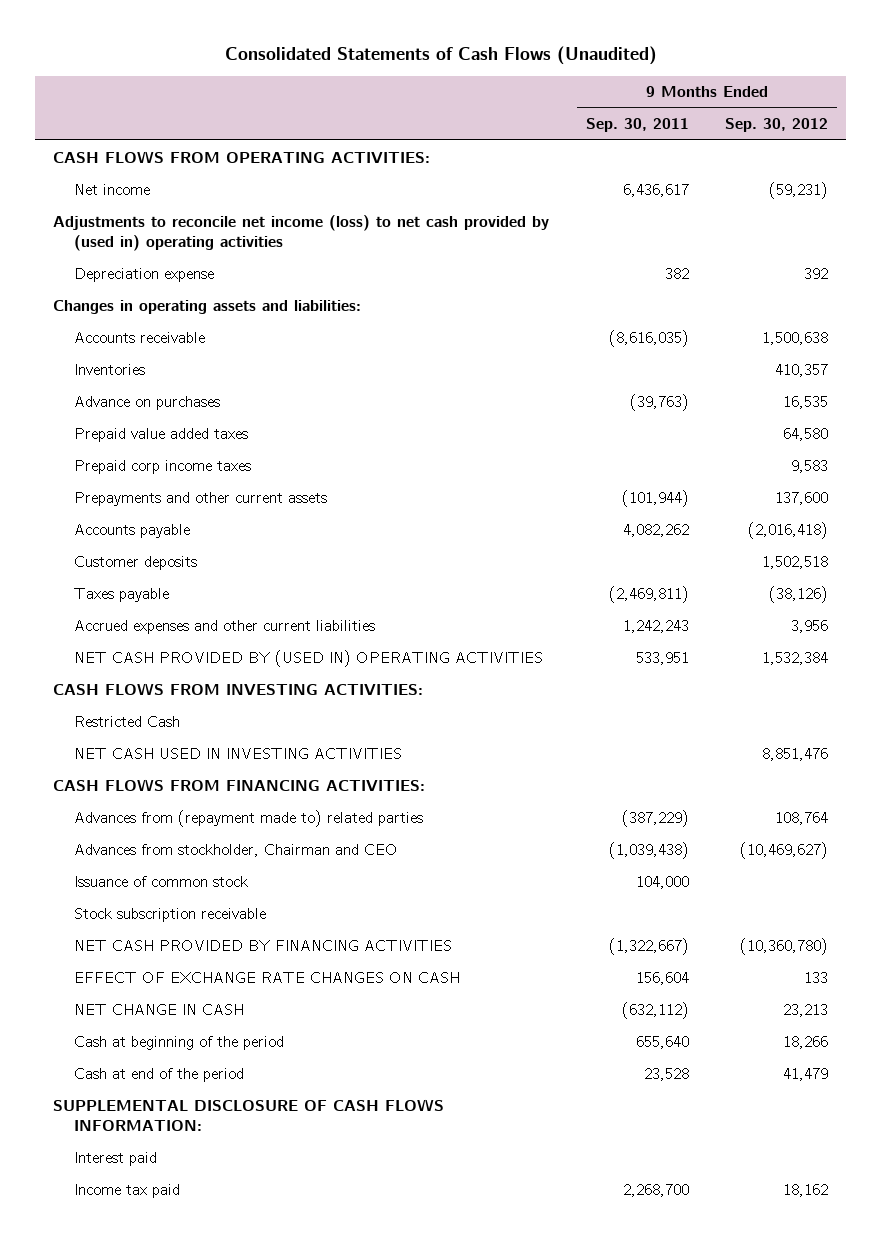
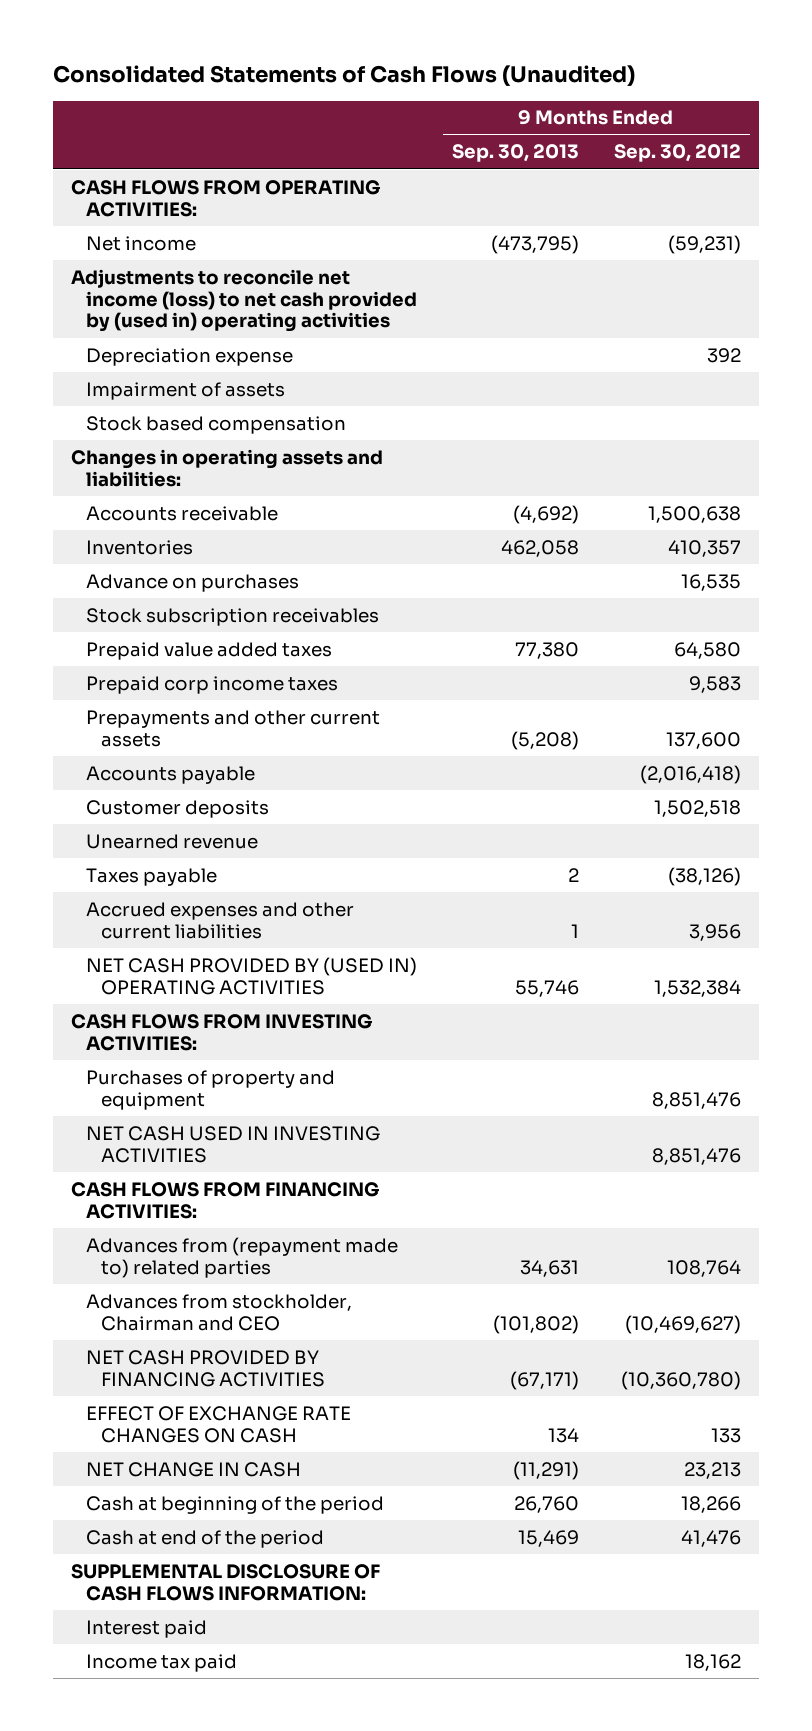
[585,118,689,133] Sep. 30, 2011 -> none
none -> [451,144,579,163] Sep. 30, 2013
none -> [85,381,285,400] Impairment of assets
none -> [85,415,346,434] Stock based compensation
none -> [85,607,379,626] Stock subscription receivables
none -> [85,833,258,849] Unearned revenue
[74,715,181,727] Restricted Cash -> none
none -> [85,1069,335,1110] Purchases of property and equipment
[74,875,249,887] Issuance of common stock -> none
[74,907,267,922] Stock subscription receivable -> none
[783,1067,829,1081] 41,479 -> [680,1529,741,1547] 41,476

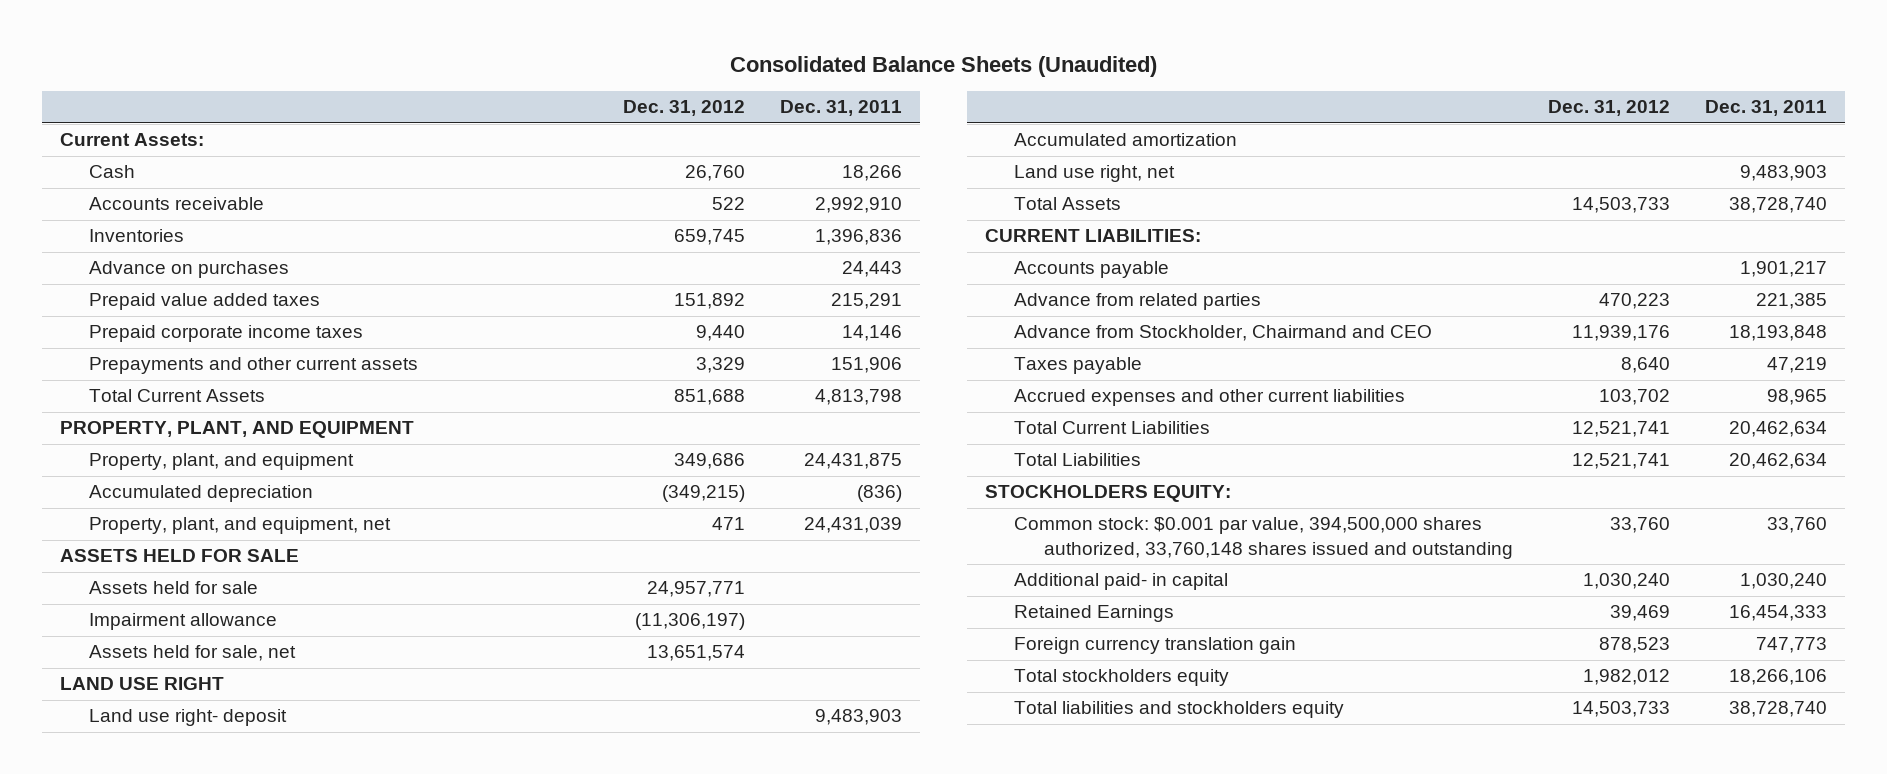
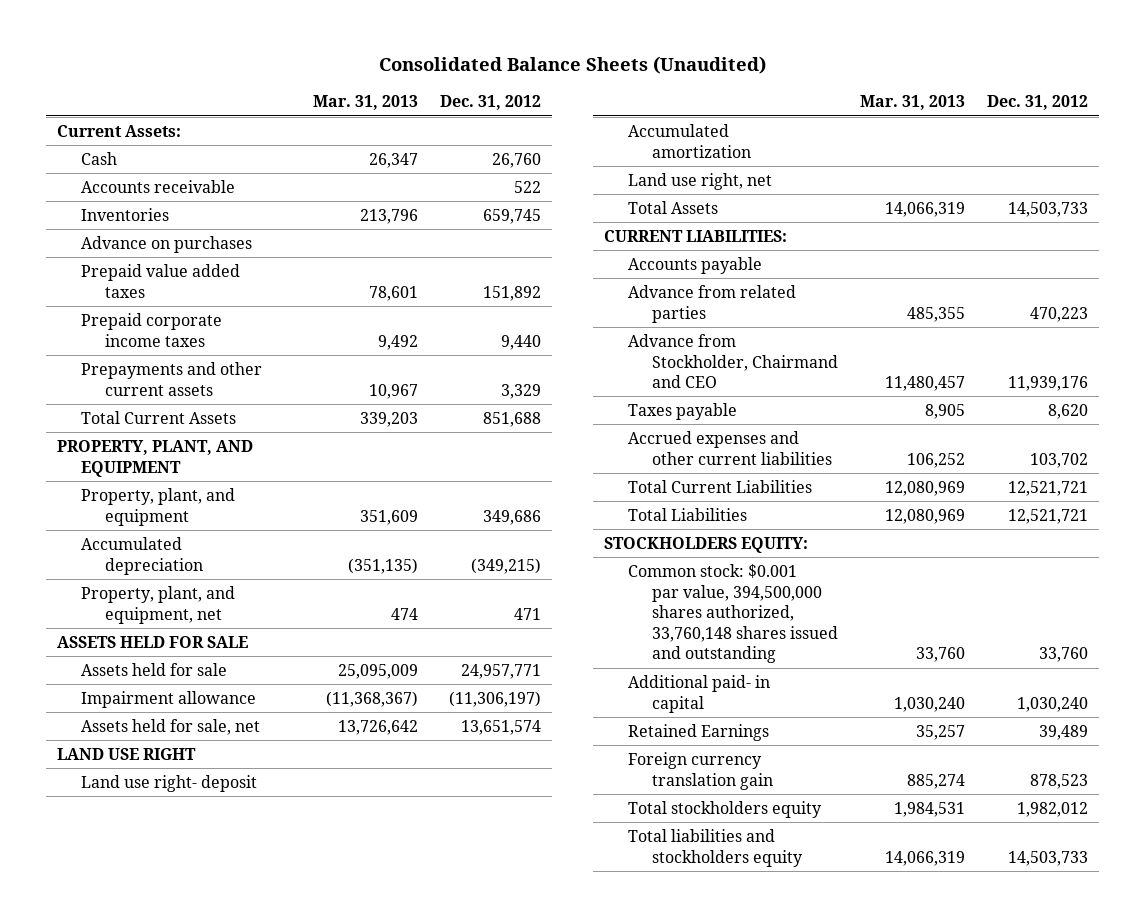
[780,100,903,117] Dec. 31, 2011 -> none
none -> [313,95,419,111] Mar. 31, 2013
[1621,357,1671,374] 8,640 -> [1048,404,1089,420] 8,620
[1572,421,1671,438] 12,521,741 -> [1008,481,1089,497] 12,521,721
[1572,453,1671,470] 12,521,741 -> [1008,509,1089,525] 12,521,721
[1610,605,1671,622] 39,469 -> [1039,725,1089,741] 39,489

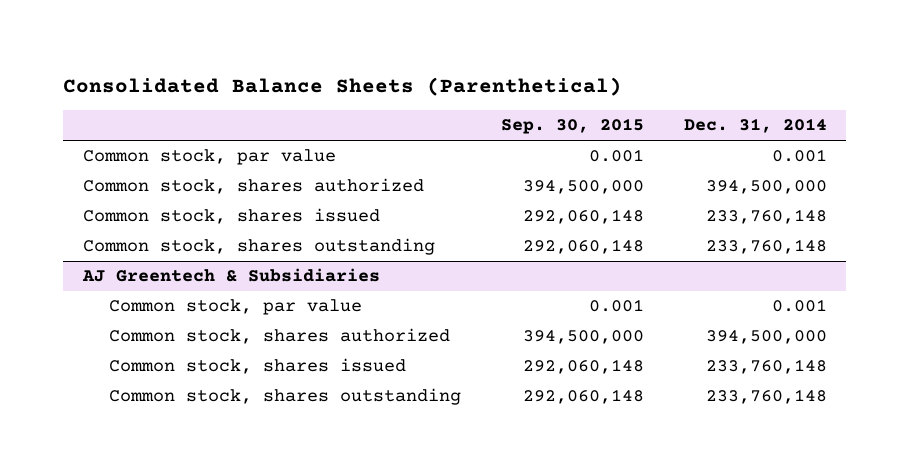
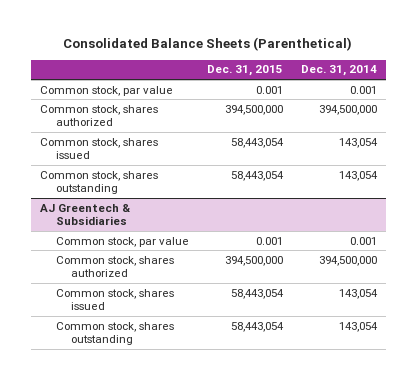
[501,118,645,135] Sep. 30, 2015 -> none
none -> [206,65,283,77] Dec. 31, 2015
[705,209,827,225] 233,760,148 -> [338,137,378,148] 143,054
[705,239,827,255] 233,760,148 -> [338,170,378,181] 143,054
[705,359,827,375] 233,760,148 -> [338,288,378,299] 143,054
[705,389,827,405] 233,760,148 -> [338,321,378,332] 143,054

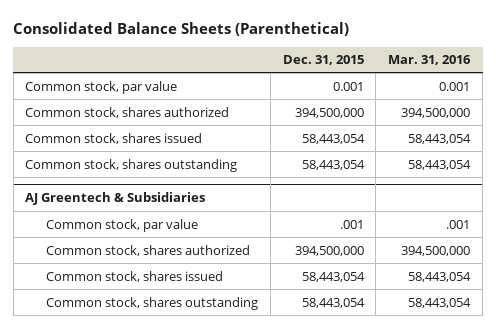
[300,65,377,77] Dec. 31, 2014 -> none
none -> [388,55,472,66] Mar. 31, 2016
[255,236,283,245] 0.001 -> [339,219,364,229] .001

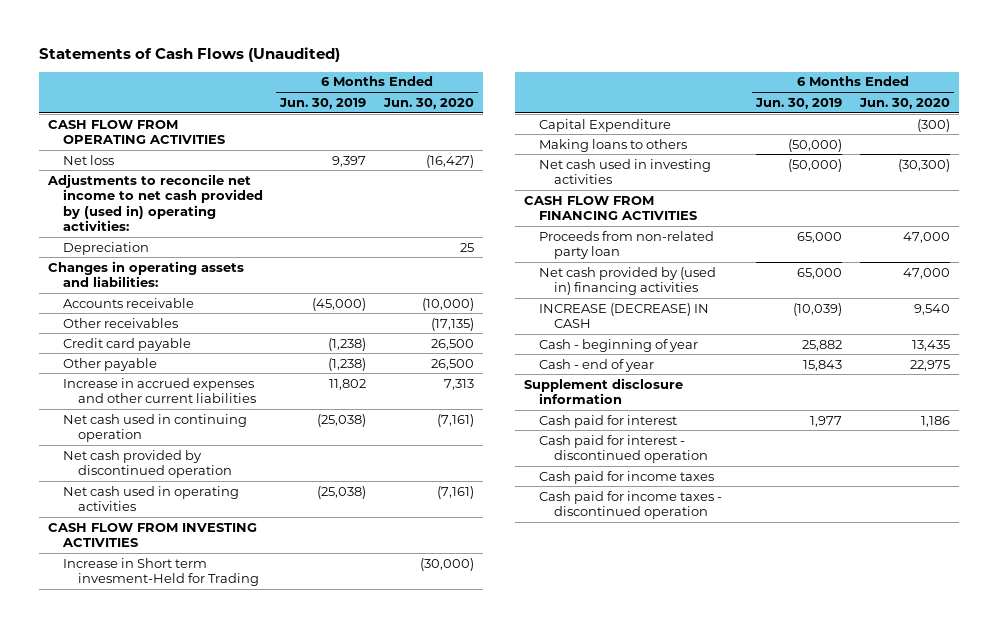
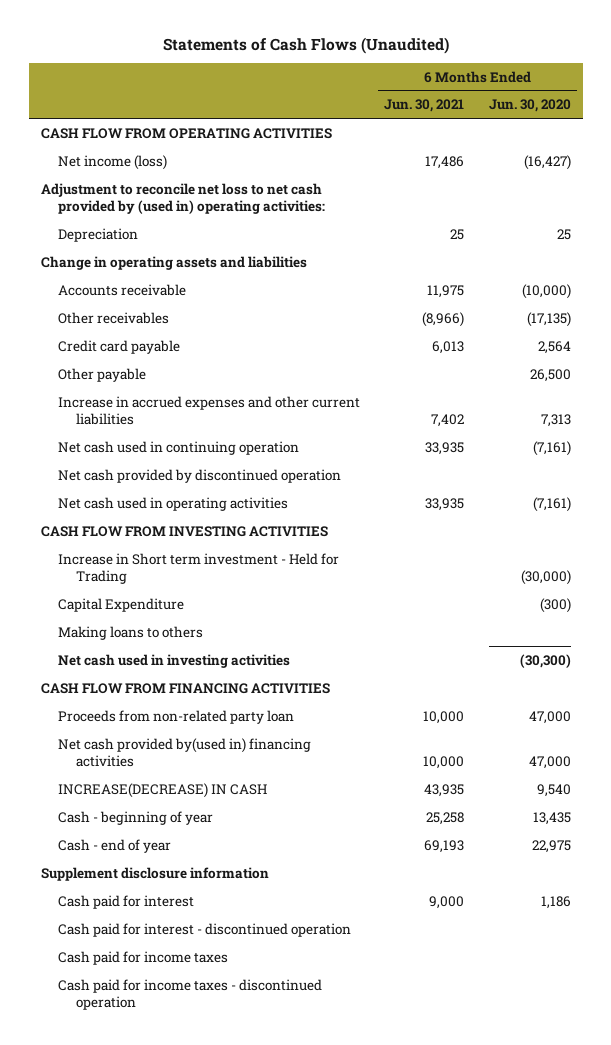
[279,97,367,109] Jun. 30, 2019 -> none
none -> [384,99,465,113] Jun. 30, 2021
[62,154,114,165] Net loss -> [58,154,168,170] Net income (loss)
[46,173,263,232] Adjustments to reconcile net income to net cash provided by (used in) operating activities: -> [40,182,326,214] Adjustment to reconcile net loss to net cash provided by (used in) operating activities:
[47,260,244,288] Changes in operating assets and liabilities: -> [40,255,307,270] Change in operating assets and liabilities
[430,338,474,350] 26,500 -> [537,340,571,354] 2,564
[62,557,259,587] Increase in Short term invesment-Held for Trading -> [58,552,340,584] Increase in Short term investment - Held for Trading
[538,266,716,296] Net cash provided by (used in) financing activities -> [58,737,312,767] Net cash provided by(used in) financing activities
[538,302,709,329] INCREASE (DECREASE) IN CASH -> [58,782,268,798] INCREASE(DECREASE) IN CASH

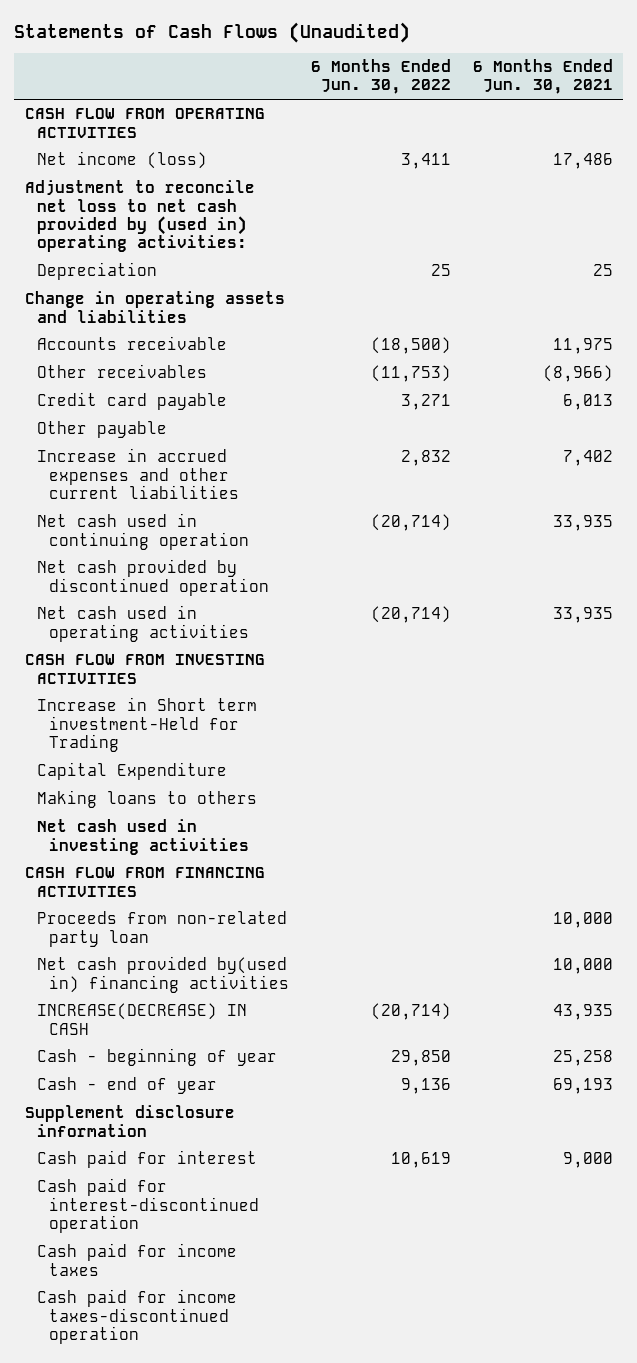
[488,99,571,113] Jun. 30, 2020 -> none
none -> [311,59,452,95] 6 Months Ended Jun. 30, 2022
[58,552,340,584] Increase in Short term investment - Held for Trading -> [37,697,258,752] Increase in Short term investment-Held for Trading
[58,922,352,937] Cash paid for interest - discontinued operation -> [37,1178,260,1233] Cash paid for interest-discontinued operation
[58,978,323,1010] Cash paid for income taxes - discontinued operation -> [37,1289,238,1344] Cash paid for income taxes-discontinued operation

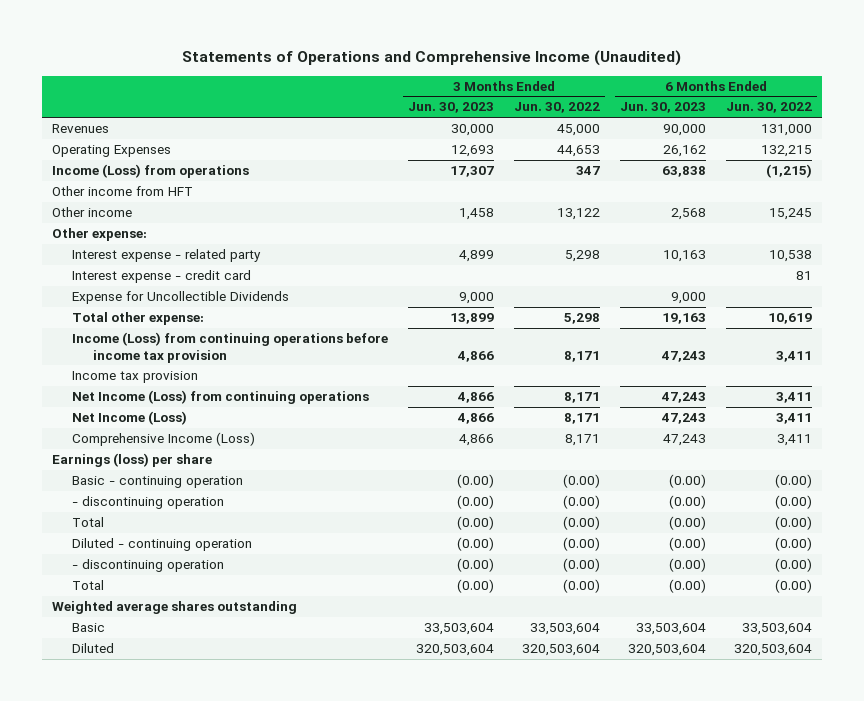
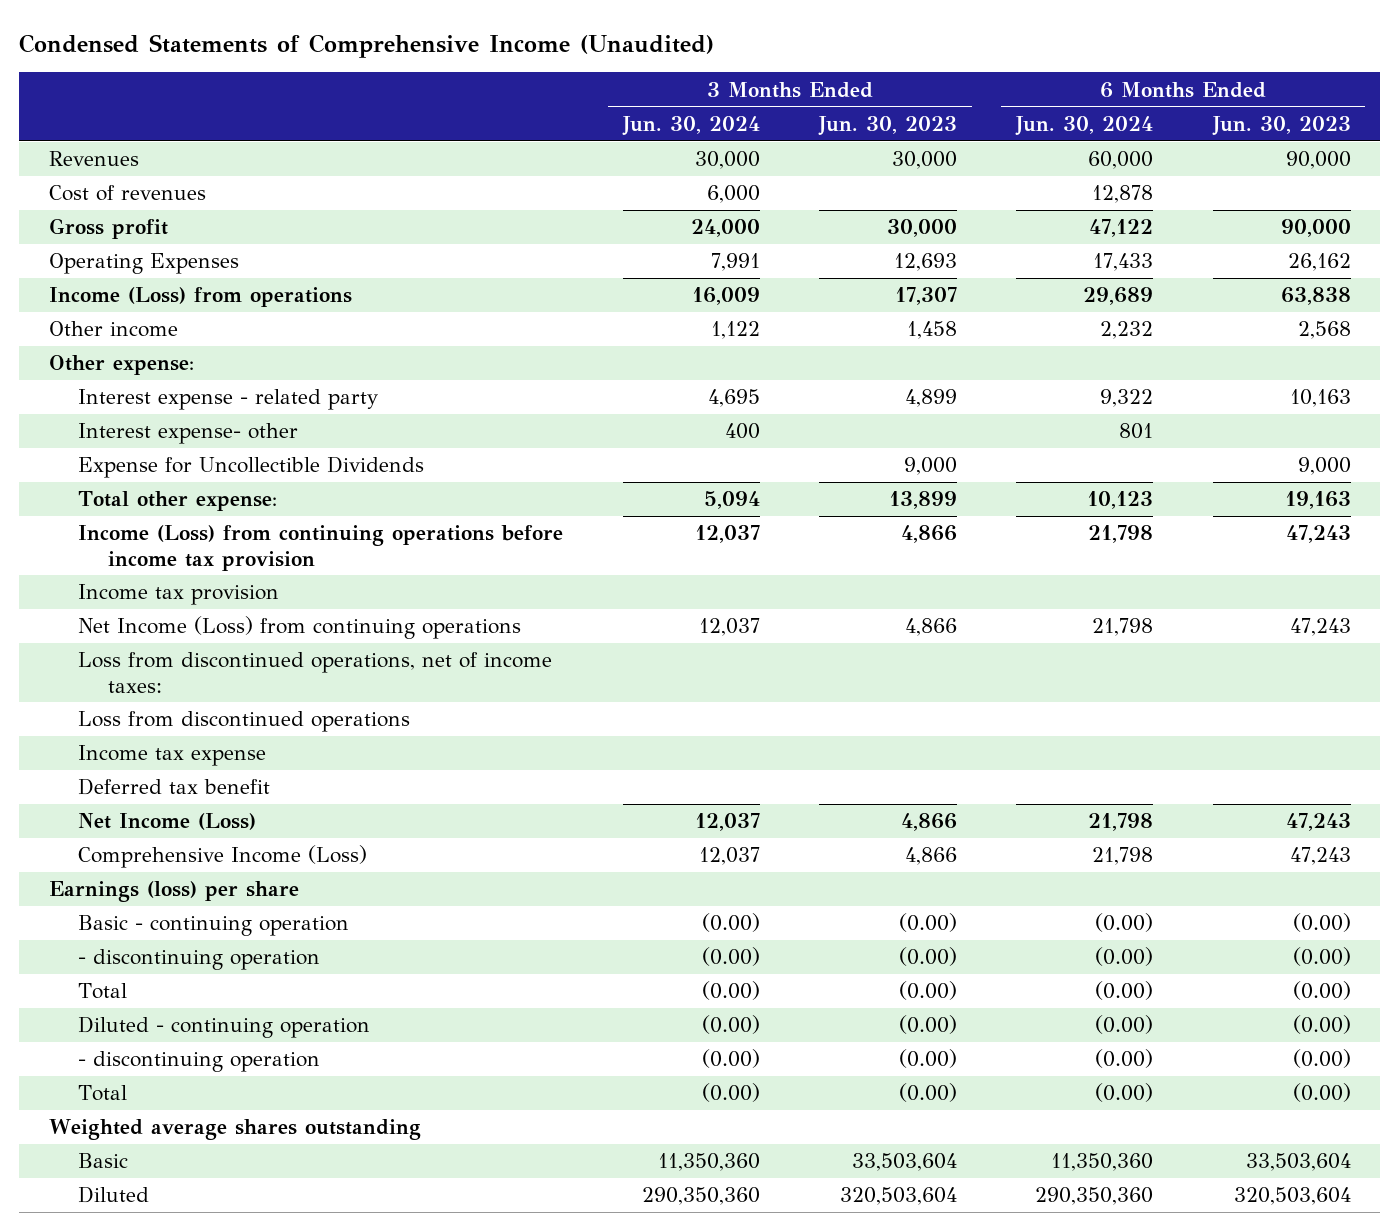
[181,50,681,67] Statements of Operations and Comprehensive Income (Unaudited) -> [19,33,715,58] Condensed Statements of Comprehensive Income (Unaudited)
[514,102,601,114] Jun. 30, 2022 -> none
[726,102,813,114] Jun. 30, 2022 -> none
none -> [621,115,760,136] Jun. 30, 2024
none -> [1015,115,1154,136] Jun. 30, 2024
none -> [49,185,207,202] Cost of revenues
none -> [49,218,169,240] Gross profit
[51,186,193,197] Other income from HFT -> none
[72,270,252,284] Interest expense - credit card -> none
none -> [78,423,299,445] Interest expense- other
none -> [78,652,553,693] Loss from discontinued operations, net of income taxes:
none -> [78,711,411,733] Loss from discontinued operations
none -> [78,745,267,767] Income tax expense
none -> [78,778,271,796] Deferred tax benefit

